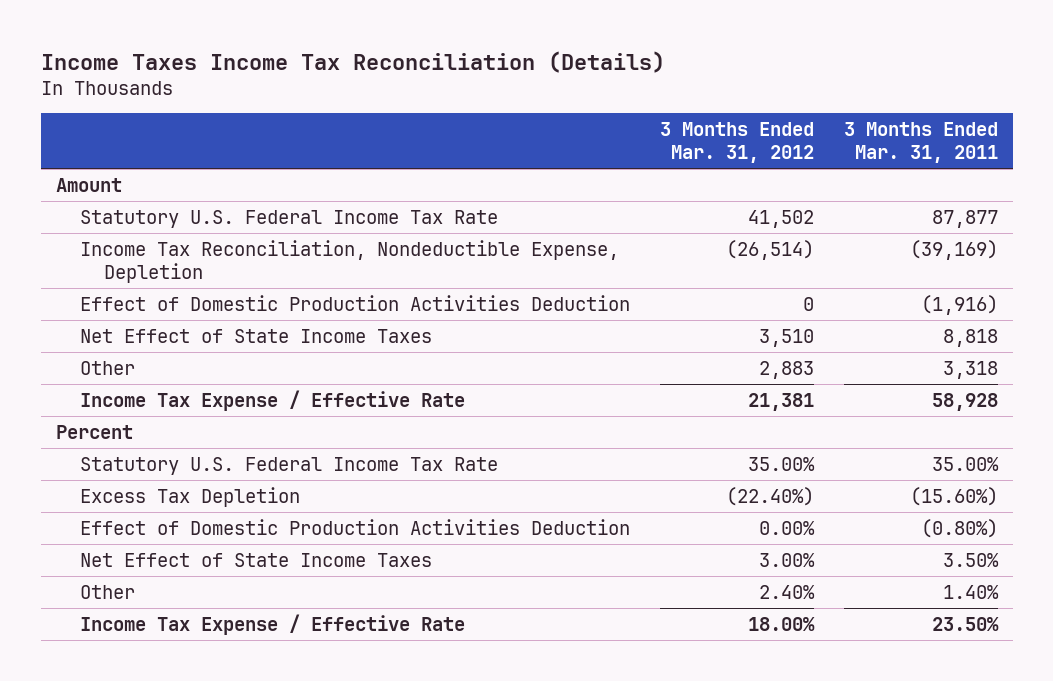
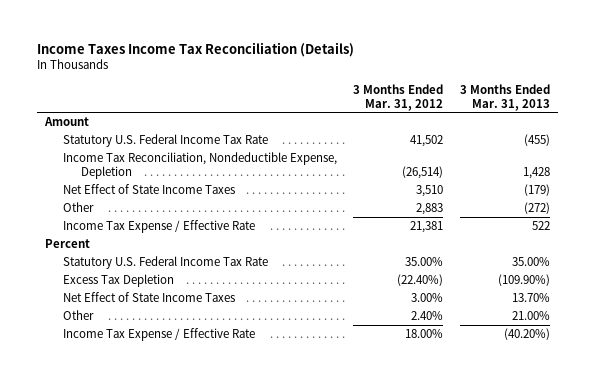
[843,122,998,164] 3 Months Ended Mar. 31, 2011 -> none
none -> [459,83,550,111] 3 Months Ended Mar. 31, 2013
[79,294,630,311] Effect of Domestic Production Activities Deduction -> none
[79,518,630,535] Effect of Domestic Production Activities Deduction -> none

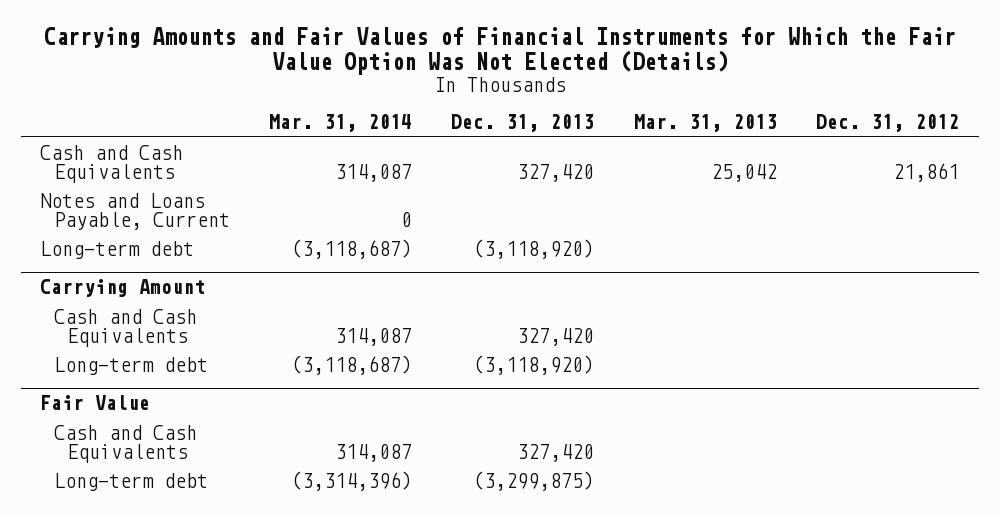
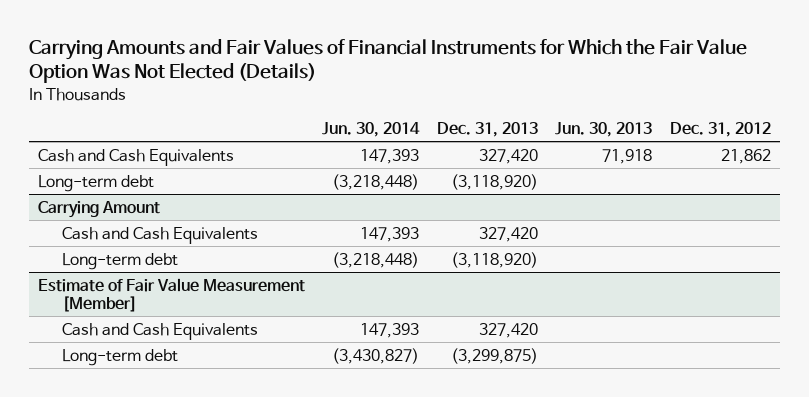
[269,114,413,133] Mar. 31, 2014 -> none
[633,114,777,133] Mar. 31, 2013 -> none
none -> [322,122,421,138] Jun. 30, 2014
none -> [555,122,653,138] Jun. 30, 2013
[40,192,230,230] Notes and Loans Payable, Current -> none
[893,162,960,182] 21,861 -> [721,148,772,164] 21,862
[40,395,151,411] Fair Value -> none
none -> [37,277,305,313] Estimate of Fair Value Measurement [Member]

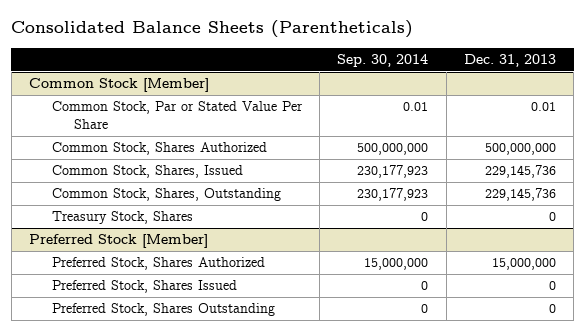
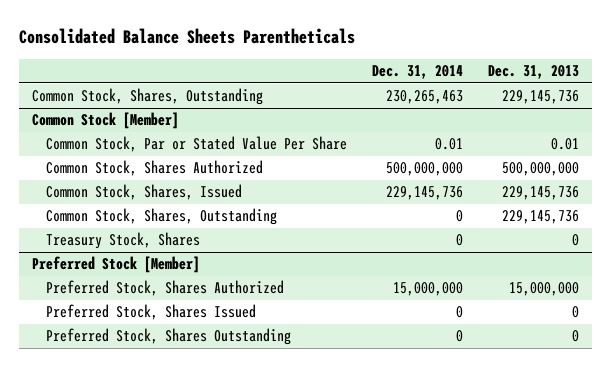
[11,20,414,39] Consolidated Balance Sheets (Parentheticals) -> [19,28,356,45] Consolidated Balance Sheets Parentheticals
[337,54,429,68] Sep. 30, 2014 -> none
none -> [372,64,464,79] Dec. 31, 2014
none -> [31,88,263,106] Common Stock, Shares, Outstanding

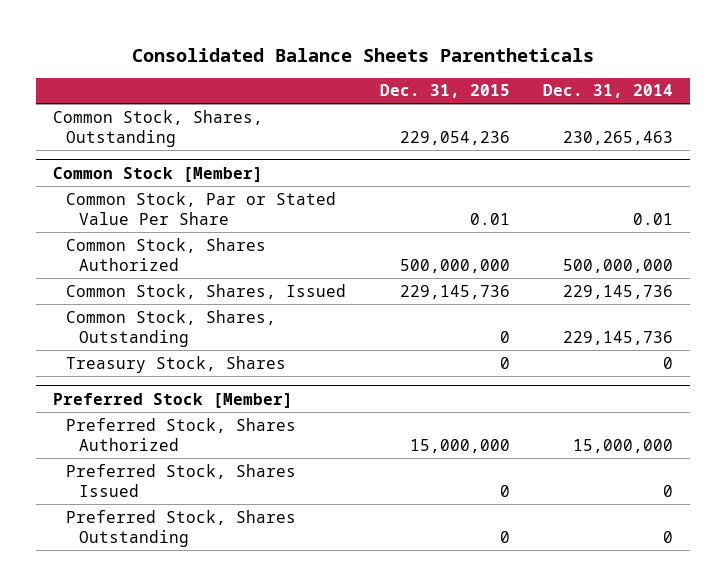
[488,64,580,79] Dec. 31, 2013 -> none
none -> [379,84,510,99] Dec. 31, 2015
[456,210,464,223] 0 -> [563,330,674,345] 229,145,736

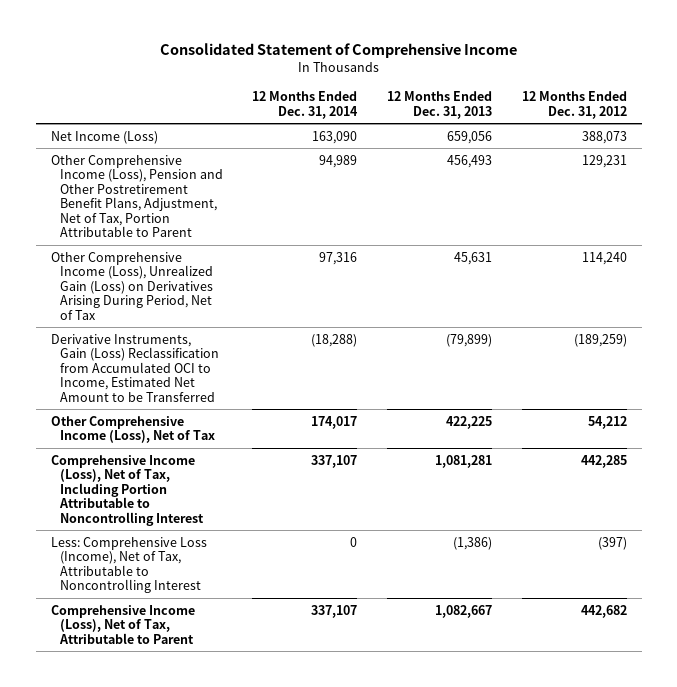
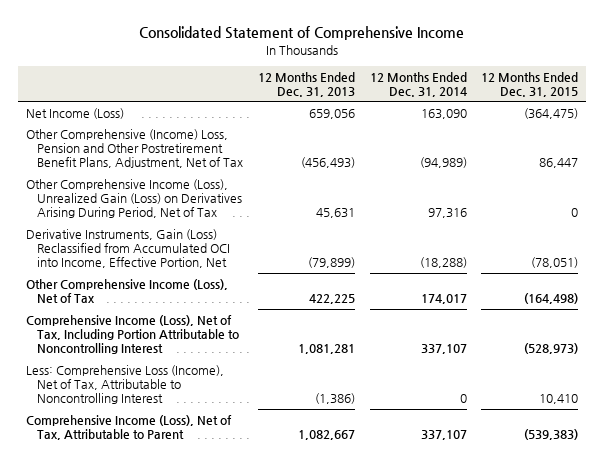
[521,91,627,119] 12 Months Ended Dec. 31, 2012 -> none
none -> [481,71,579,98] 12 Months Ended Dec. 31, 2015
[50,154,223,238] Other Comprehensive Income (Loss), Pension and Other Postretirement Benefit Plans, Adjustment, Net of Tax, Portion Attributable to Parent -> [25,128,243,169] Other Comprehensive (Income) Loss, Pension and Other Postretirement Benefit Plans, Adjustment, Net of Tax
[319,154,358,168] 94,989 -> [419,157,467,169] (94,989)
[447,154,493,168] 456,493 -> [300,157,355,169] (456,493)
[50,333,219,402] Derivative Instruments, Gain (Loss) Reclassification from Accumulated OCI to Income, Estimated Net Amount to be Transferred -> [25,228,230,269] Derivative Instruments, Gain (Loss) Reclassified from Accumulated OCI into Income, Effective Portion, Net

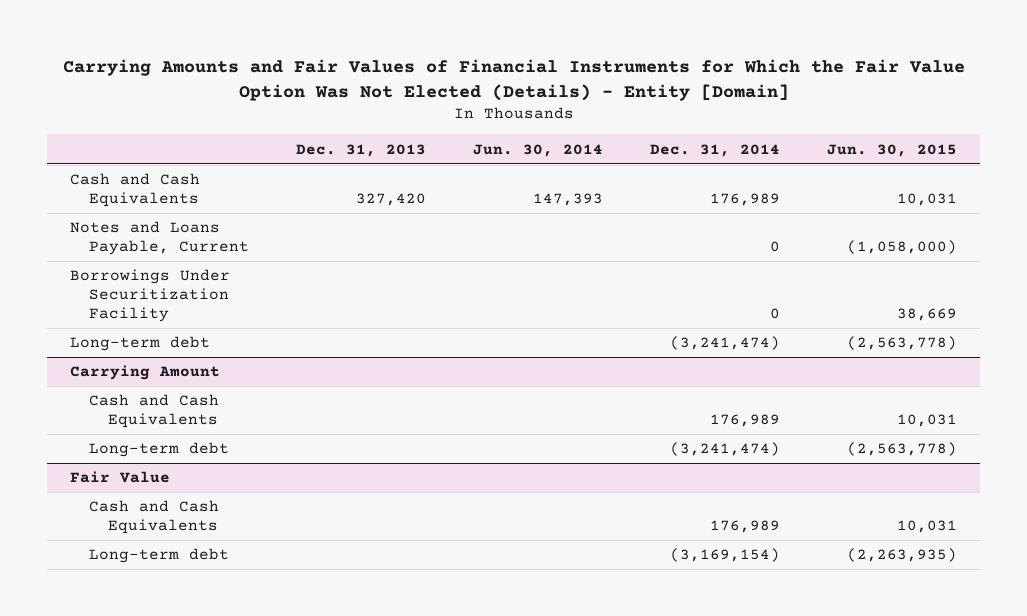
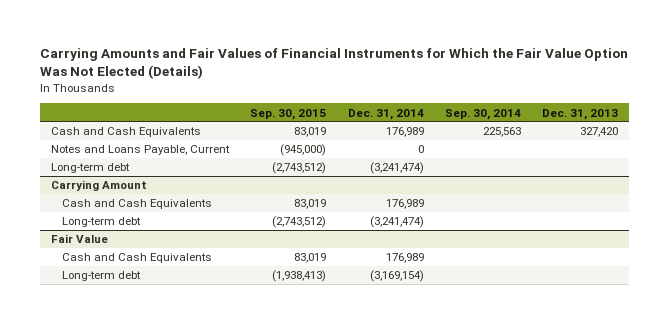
[62,58,965,101] Carrying Amounts and Fair Values of Financial Instruments for Which the Fair Value Option Was Not Elected (Details) - Entity [Domain] -> [40,48,629,80] Carrying Amounts and Fair Values of Financial Instruments for Which the Fair Value Option Was Not Elected (Details)
[473,143,604,157] Jun. 30, 2014 -> none
[826,143,957,157] Jun. 30, 2015 -> none
none -> [250,108,327,120] Sep. 30, 2015
none -> [445,108,522,120] Sep. 30, 2014
[70,269,231,322] Borrowings Under Securitization Facility -> none

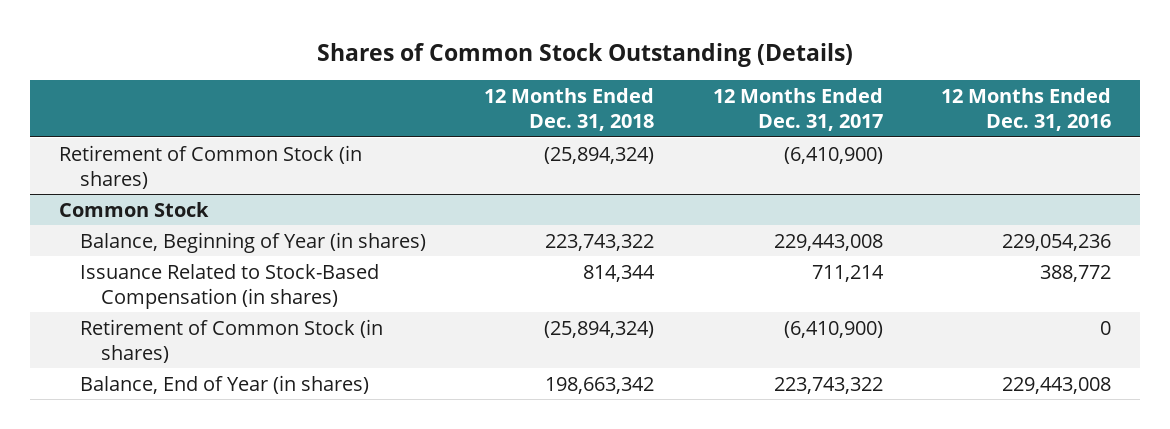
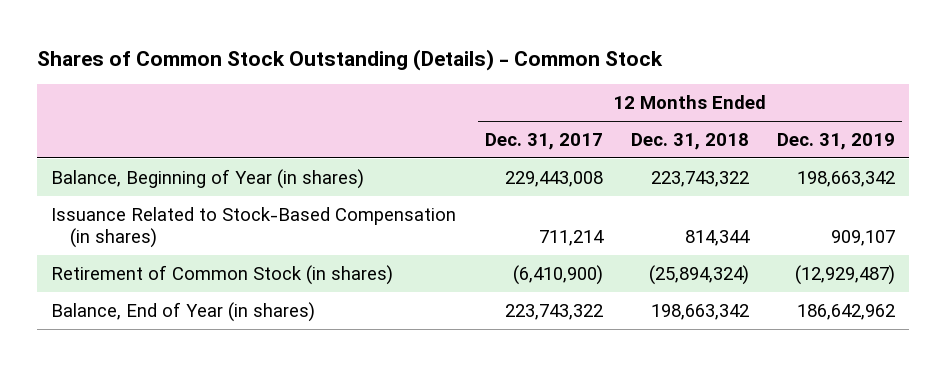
[317,42,854,67] Shares of Common Stock Outstanding (Details) -> [37,48,664,71] Shares of Common Stock Outstanding (Details) - Common Stock
[940,87,1111,132] 12 Months Ended Dec. 31, 2016 -> none
none -> [776,133,895,151] Dec. 31, 2019
[59,144,363,189] Retirement of Common Stock (in shares) -> none
[59,201,210,217] Common Stock -> none

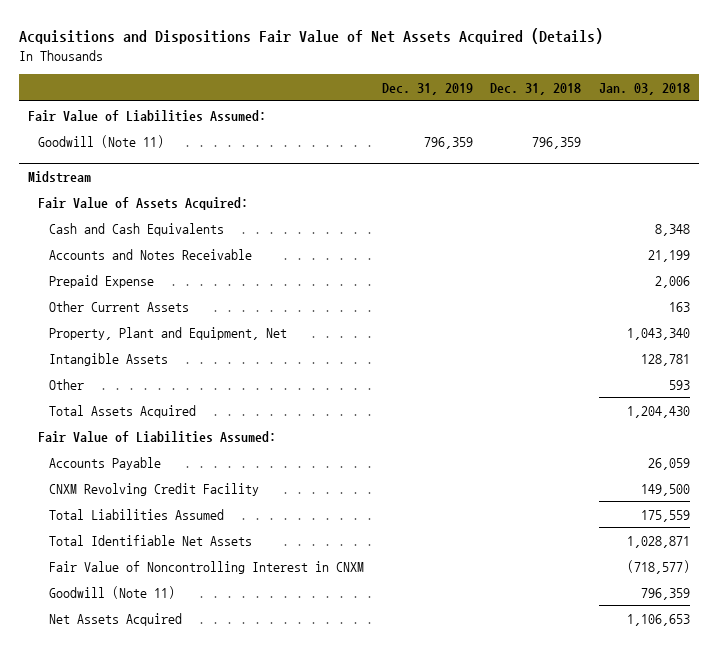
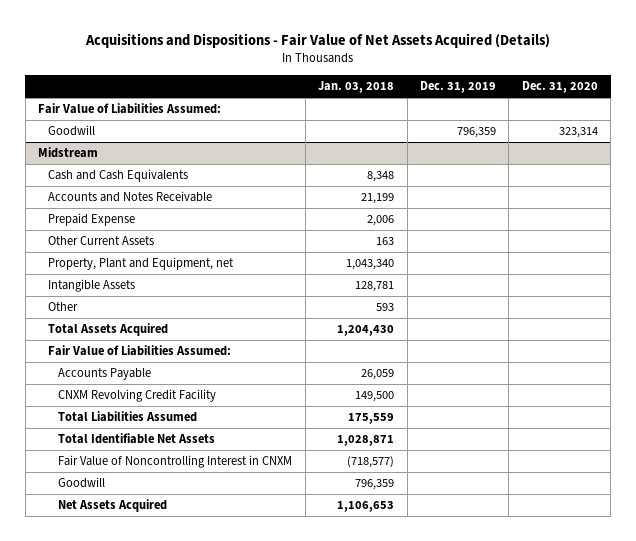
[19,28,604,45] Acquisitions and Dispositions Fair Value of Net Assets Acquired (Details) -> [85,33,551,49] Acquisitions and Dispositions - Fair Value of Net Assets Acquired (Details)
[490,82,582,95] Dec. 31, 2018 -> none
none -> [521,81,598,94] Dec. 31, 2020
[38,134,165,148] Goodwill (Note 11) -> [48,125,96,137] Goodwill
[38,196,249,210] Fair Value of Assets Acquired: -> none
[48,326,287,340] Property, Plant and Equipment, Net -> [48,257,235,271] Property, Plant and Equipment, net
[48,585,175,599] Goodwill (Note 11) -> [58,477,106,489] Goodwill

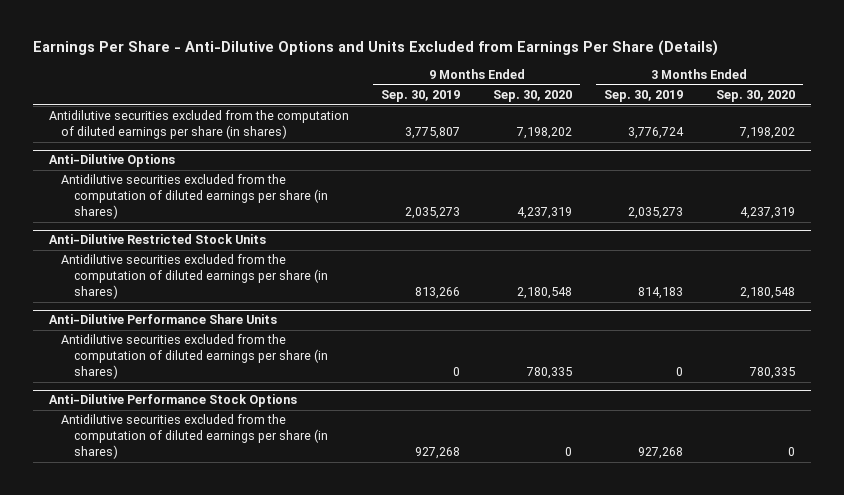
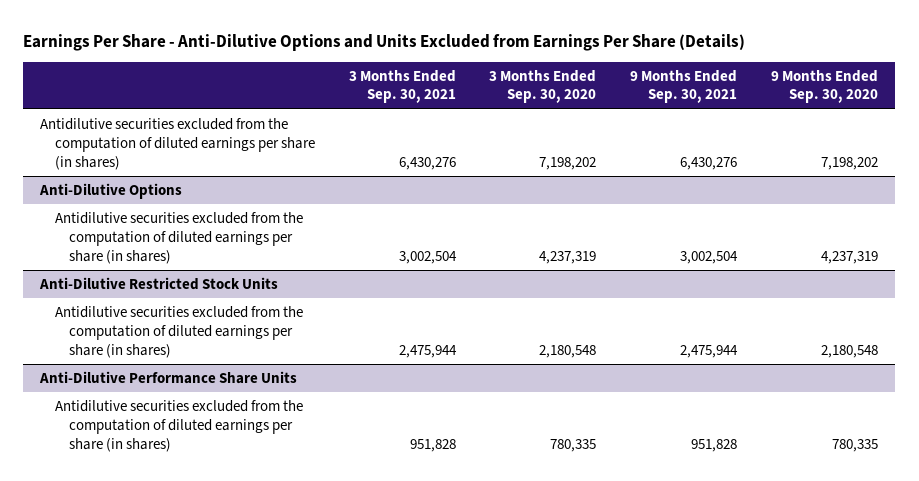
[381,90,461,103] Sep. 30, 2019 -> none
[604,90,684,103] Sep. 30, 2019 -> none
none -> [348,69,456,104] 3 Months Ended Sep. 30, 2021
none -> [630,69,738,104] 9 Months Ended Sep. 30, 2021
[48,394,297,408] Anti-Dilutive Performance Stock Options -> none
[61,414,328,460] Antidilutive securities excluded from the computation of diluted earnings per share (in shares) -> none

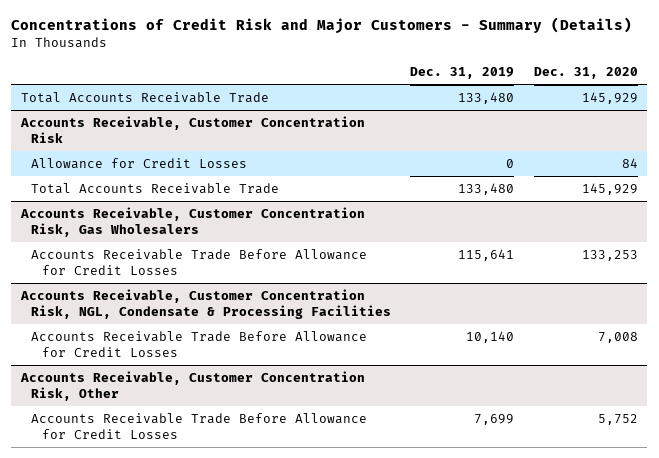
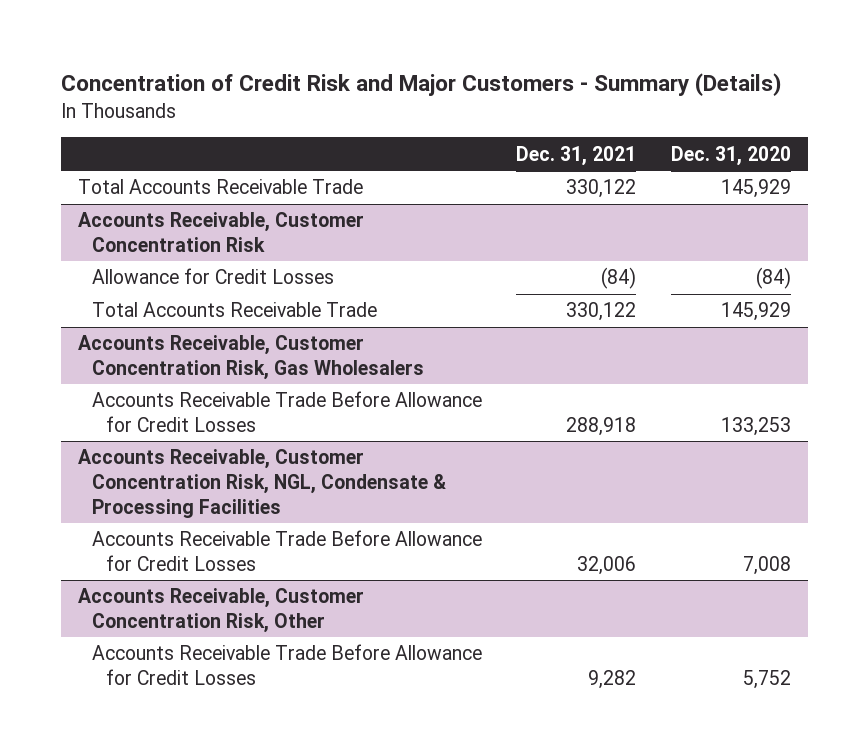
[11,17,633,35] Concentrations of Credit Risk and Major Customers - Summary (Details) -> [60,73,781,97] Concentration of Credit Risk and Major Customers - Summary (Details)
[410,67,515,80] Dec. 31, 2019 -> none
none -> [516,145,637,166] Dec. 31, 2021
[621,157,638,168] 84 -> [755,267,791,290] (84)

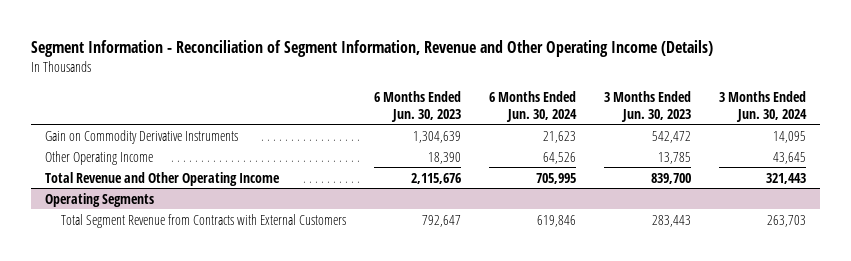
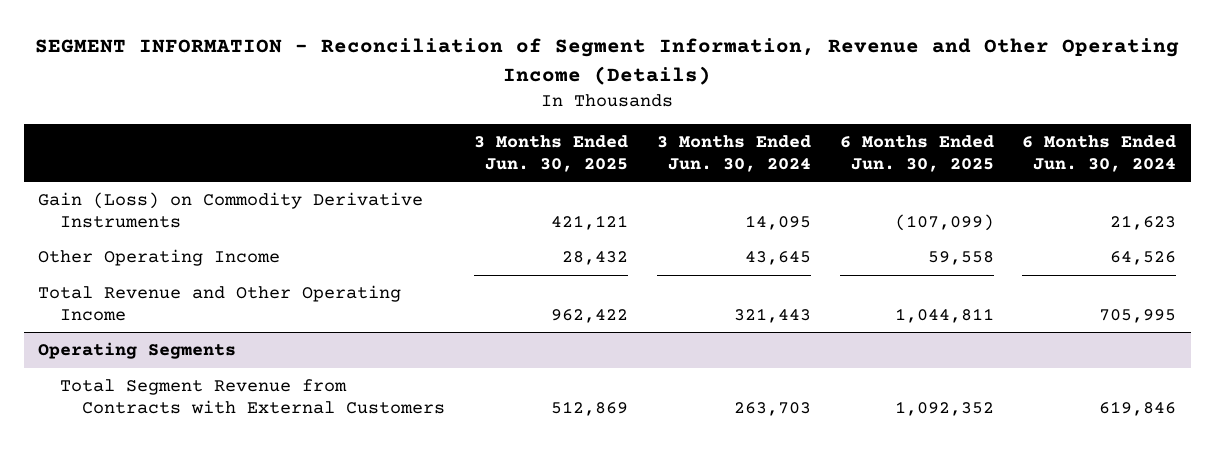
[31,39,714,57] Segment Information - Reconciliation of Segment Information, Revenue and Other Operating Income (Details) -> [35,38,1180,85] SEGMENT INFORMATION - Reconciliation of Segment Information, Revenue and Other Operating Income (Details)
[373,90,461,122] 6 Months Ended Jun. 30, 2023 -> none
[603,90,691,122] 3 Months Ended Jun. 30, 2023 -> none
none -> [474,135,629,172] 3 Months Ended Jun. 30, 2025
none -> [839,135,994,172] 6 Months Ended Jun. 30, 2025
[45,129,239,144] Gain on Commodity Derivative Instruments -> [37,192,423,228] Gain (Loss) on Commodity Derivative Instruments

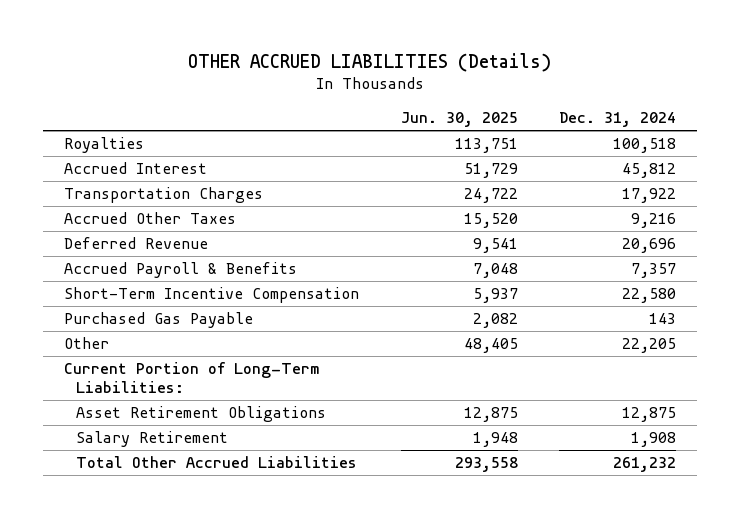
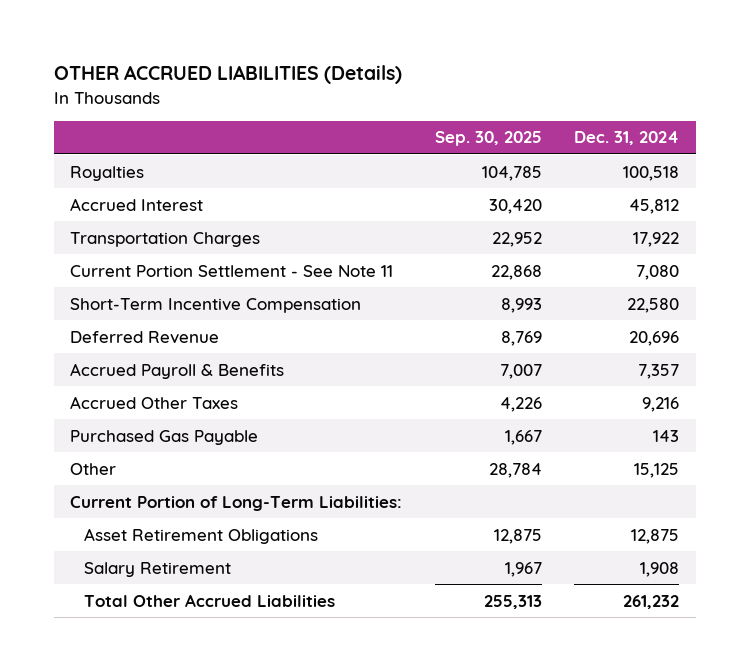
[400,112,518,128] Jun. 30, 2025 -> none
none -> [434,131,542,147] Sep. 30, 2025
none -> [70,264,394,277] Current Portion Settlement - See Note 11
[63,287,359,304] Short-Term Incentive Compensation -> [70,297,362,313] Short-Term Incentive Compensation
[63,212,236,225] Accrued Other Taxes -> [70,395,239,409] Accrued Other Taxes
[622,338,677,354] 22,205 -> [634,462,680,478] 15,125

